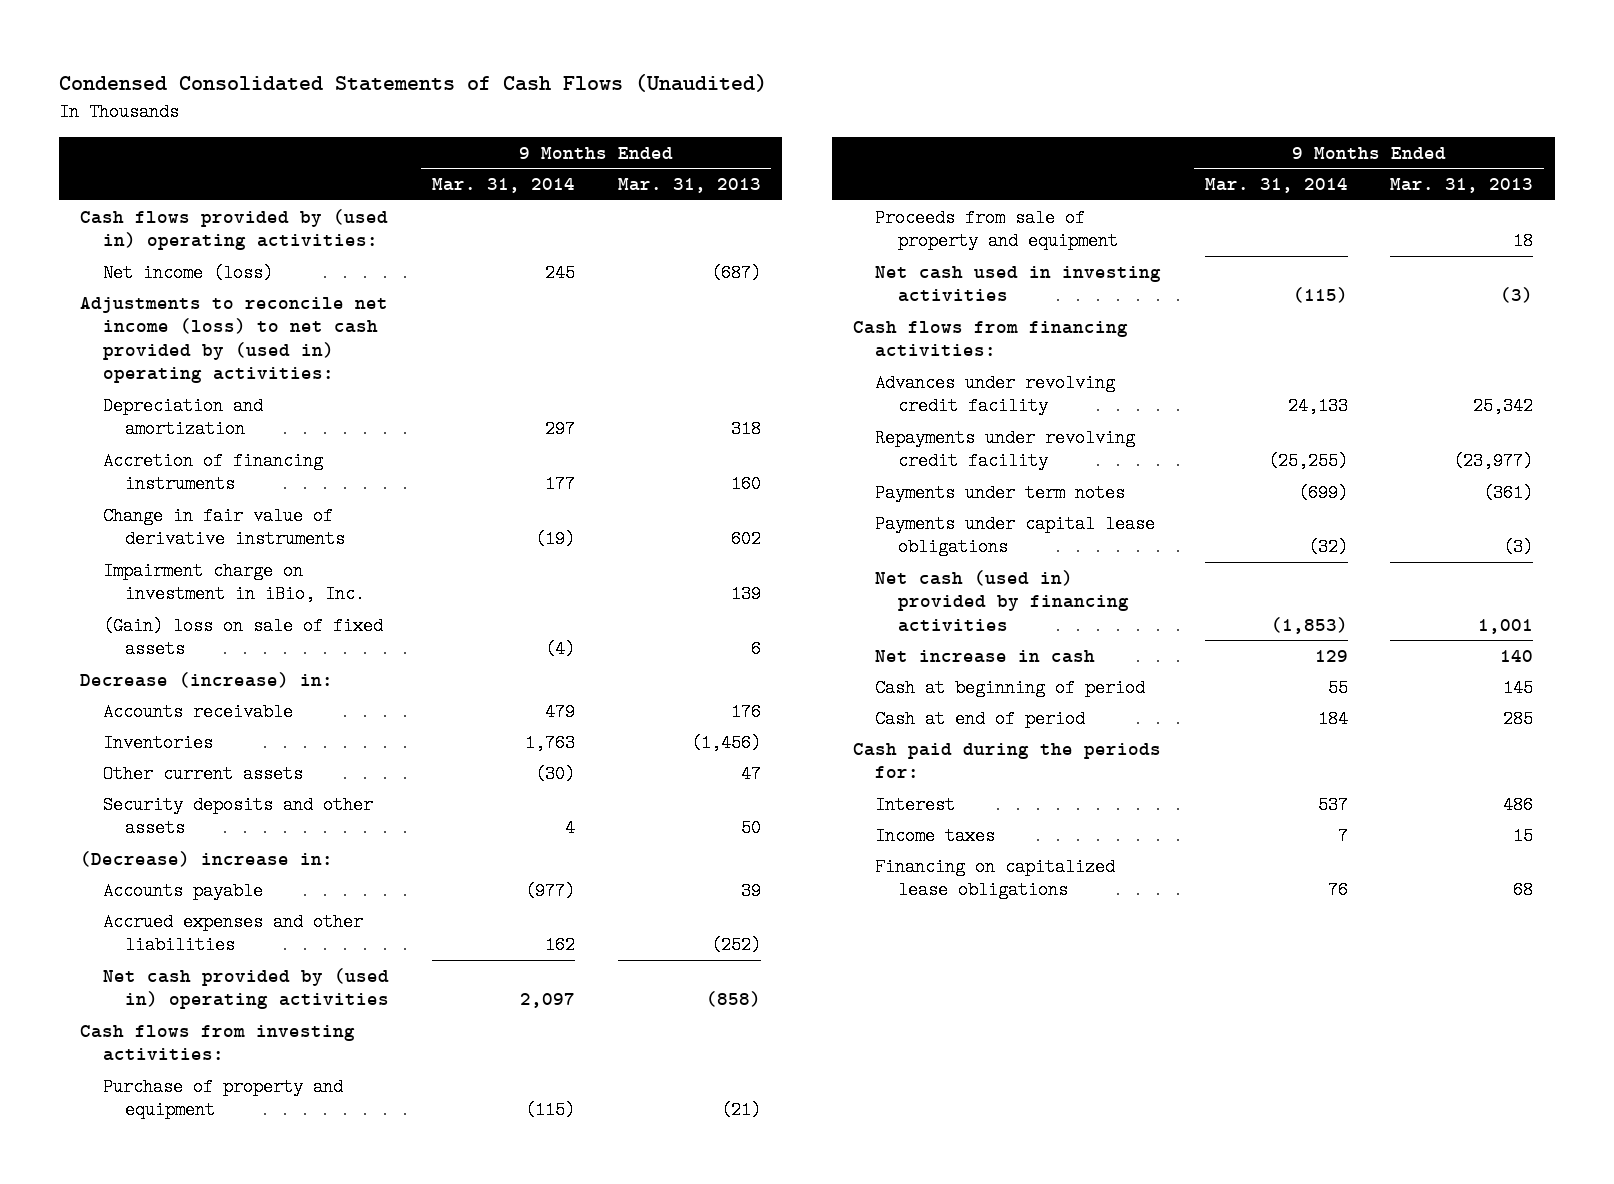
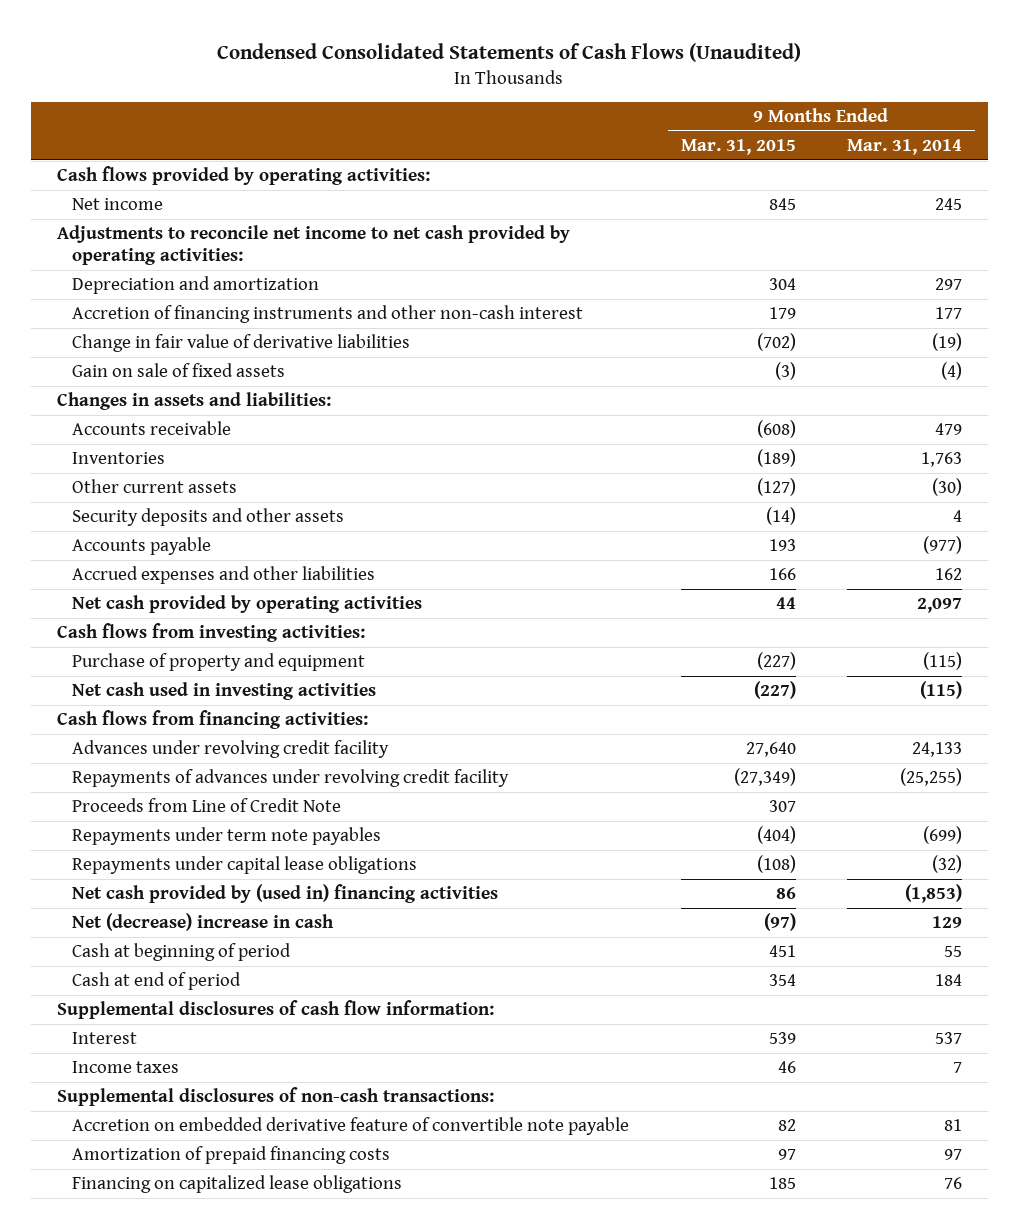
[617,178,761,194] Mar. 31, 2013 -> none
none -> [680,139,796,156] Mar. 31, 2015
[80,208,389,251] Cash flows provided by (used in) operating activities: -> [56,166,430,186] Cash flows provided by operating activities:
[102,263,273,282] Net income (loss) -> [72,198,164,211] Net income
[80,296,389,384] Adjustments to reconcile net income (loss) to net cash provided by (used in) operating activities: -> [56,225,570,265] Adjustments to reconcile net income to net cash provided by operating activities:
[102,561,366,604] Impairment charge on investment in iBio, Inc. -> none
[80,671,334,688] Decrease (increase) in: -> none
[102,451,323,494] Accretion of financing instruments -> [72,305,584,324] Accretion of financing instruments and other non-cash interest
[102,506,346,549] Change in fair value of derivative instruments -> [72,334,411,353] Change in fair value of derivative liabilities
[102,616,383,659] (Gain) loss on sale of fixed assets -> [72,363,286,378] Gain on sale of fixed assets
none -> [56,392,331,411] Changes in assets and liabilities:
[80,850,334,867] (Decrease) increase in: -> none
[102,967,390,1010] Net cash provided by (used in) operating activities -> [72,595,423,614] Net cash provided by operating activities
[875,208,1118,251] Proceeds from sale of property and equipment -> none
[875,428,1136,471] Repayments under revolving credit facility -> [72,769,510,788] Repayments of advances under revolving credit facility
none -> [72,798,342,813] Proceeds from Line of Credit Note
[875,483,1126,502] Payments under term notes -> [72,827,382,846] Repayments under term note payables
[875,514,1156,557] Payments under capital lease obligations -> [72,856,418,875] Repayments under capital lease obligations
[875,569,1129,632] Net cash (used in) provided by financing activities -> [72,884,499,904] Net cash provided by (used in) financing activities
[875,649,1096,663] Net increase in cash -> [72,913,335,932] Net (decrease) increase in cash
[853,742,1162,779] Cash paid during the periods for: -> none
none -> [56,1000,494,1020] Supplemental disclosures of cash flow information:
none -> [56,1087,494,1107] Supplemental disclosures of non-cash transactions:
none -> [72,1117,630,1136] Accretion on embedded derivative feature of convertible note payable
none -> [72,1146,391,1165] Amortization of prepaid financing costs

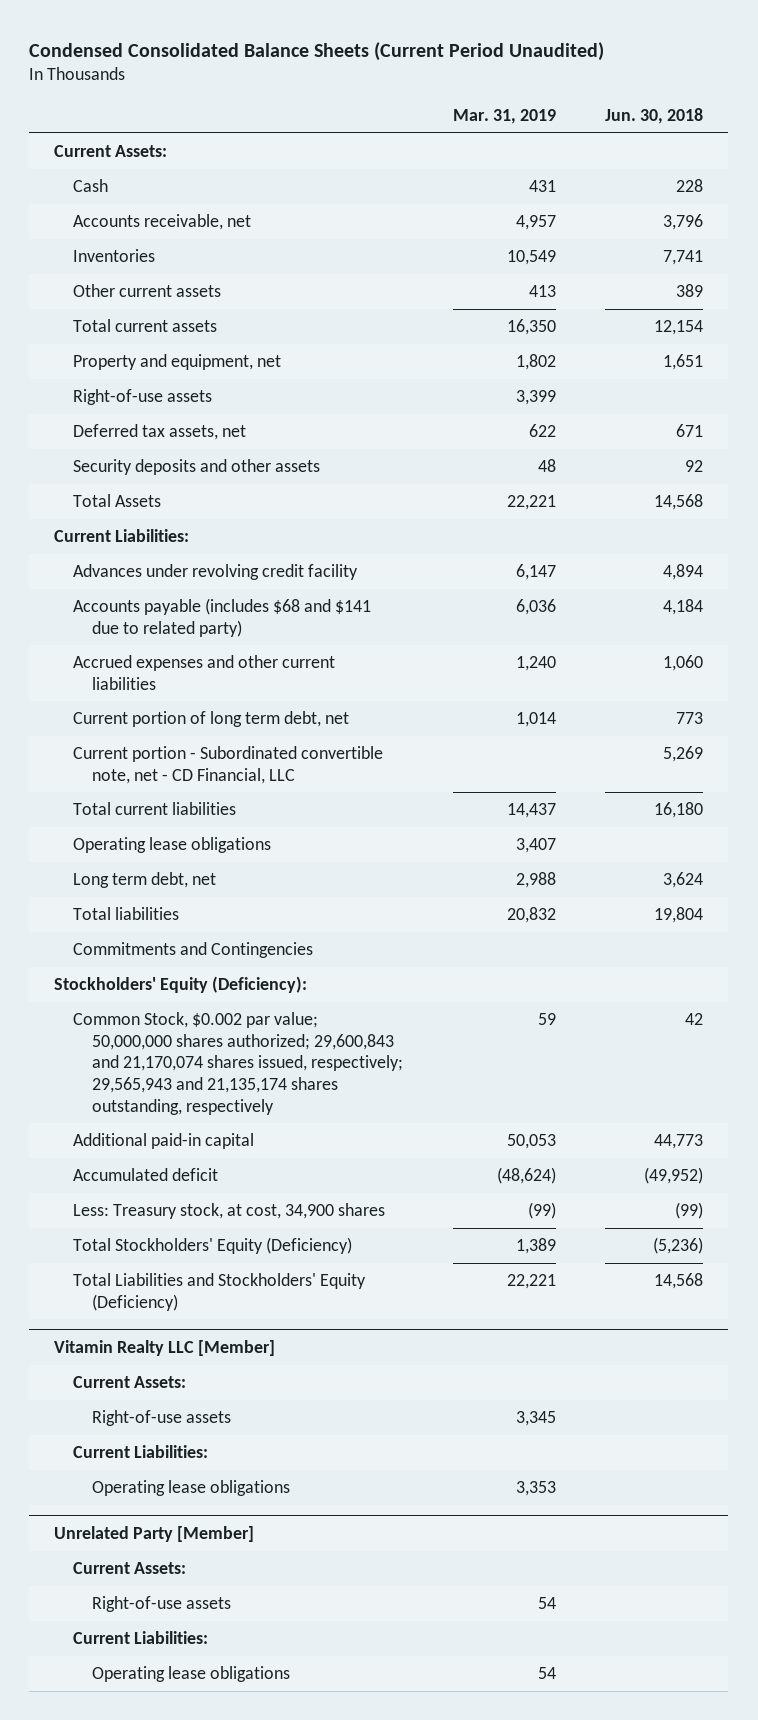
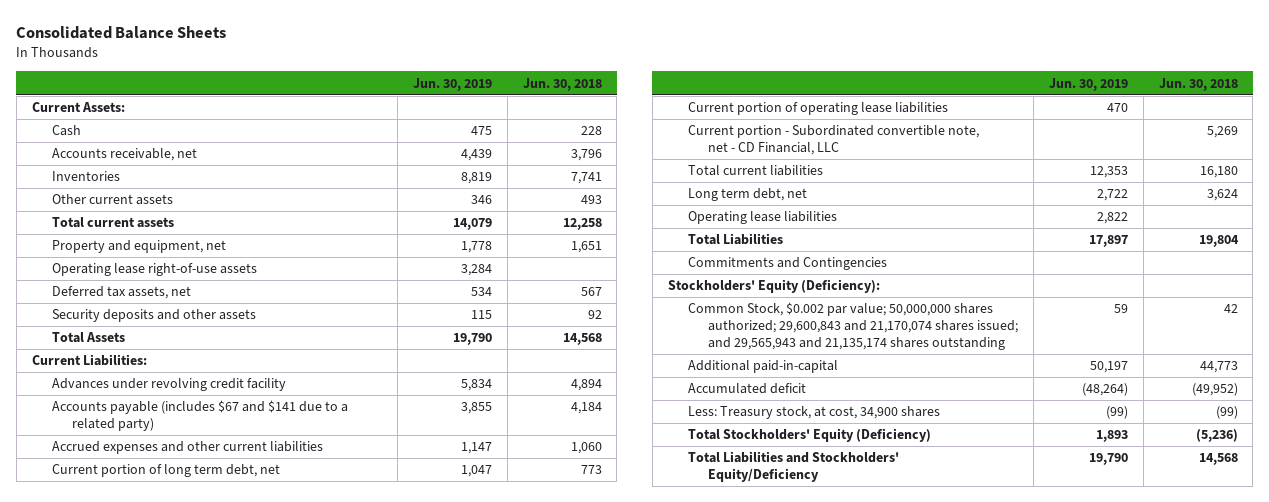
[29,41,605,61] Condensed Consolidated Balance Sheets (Current Period Unaudited) -> [16,26,227,40] Consolidated Balance Sheets
[452,109,556,125] Mar. 31, 2019 -> none
none -> [412,77,492,91] Jun. 30, 2019
[676,284,704,298] 389 -> [580,195,602,205] 493
[654,320,704,336] 12,154 -> [562,218,602,231] 12,258
[73,389,213,406] Right-of-use assets -> [51,263,257,277] Operating lease right-of-use assets
[676,424,704,438] 671 -> [580,287,602,297] 567
[73,598,372,637] Accounts payable (includes $68 and $141 due to related party) -> [51,400,348,432] Accounts payable (includes $67 and $141 due to a related party)
none -> [687,102,948,116] Current portion of operating lease liabilities
[73,837,272,854] Operating lease obligations -> none
none -> [687,211,837,225] Operating lease liabilities
[73,907,180,921] Total liabilities -> [687,233,783,246] Total Liabilities
[73,1012,404,1115] Common Stock, $0.002 par value; 50,000,000 shares authorized; 29,600,843 and 21,170,074 shares issued, respectively; 29,565,943 and 21,135,174 shares outstanding, respectively -> [687,302,1019,351] Common Stock, $0.002 par value; 50,000,000 shares authorized; 29,600,843 and 21,170,074 shares issued; and 29,565,943 and 21,135,174 shares outstanding
[73,1133,255,1150] Additional paid-in capital -> [687,360,838,374] Additional paid-in-capital
[54,1339,276,1356] Vitamin Realty LLC [Member] -> none
[73,1376,187,1389] Current Assets: -> none
[92,1410,232,1427] Right-of-use assets -> none
[73,1445,209,1459] Current Liabilities: -> none
[92,1480,291,1497] Operating lease obligations -> none
[54,1525,255,1542] Unrelated Party [Member] -> none
[73,1562,187,1575] Current Assets: -> none
[92,1596,232,1613] Right-of-use assets -> none
[73,1631,209,1645] Current Liabilities: -> none
[92,1666,291,1683] Operating lease obligations -> none
[73,1273,367,1311] Total Liabilities and Stockholders' Equity (Deficiency) -> [687,451,899,483] Total Liabilities and Stockholders' Equity/Deficiency

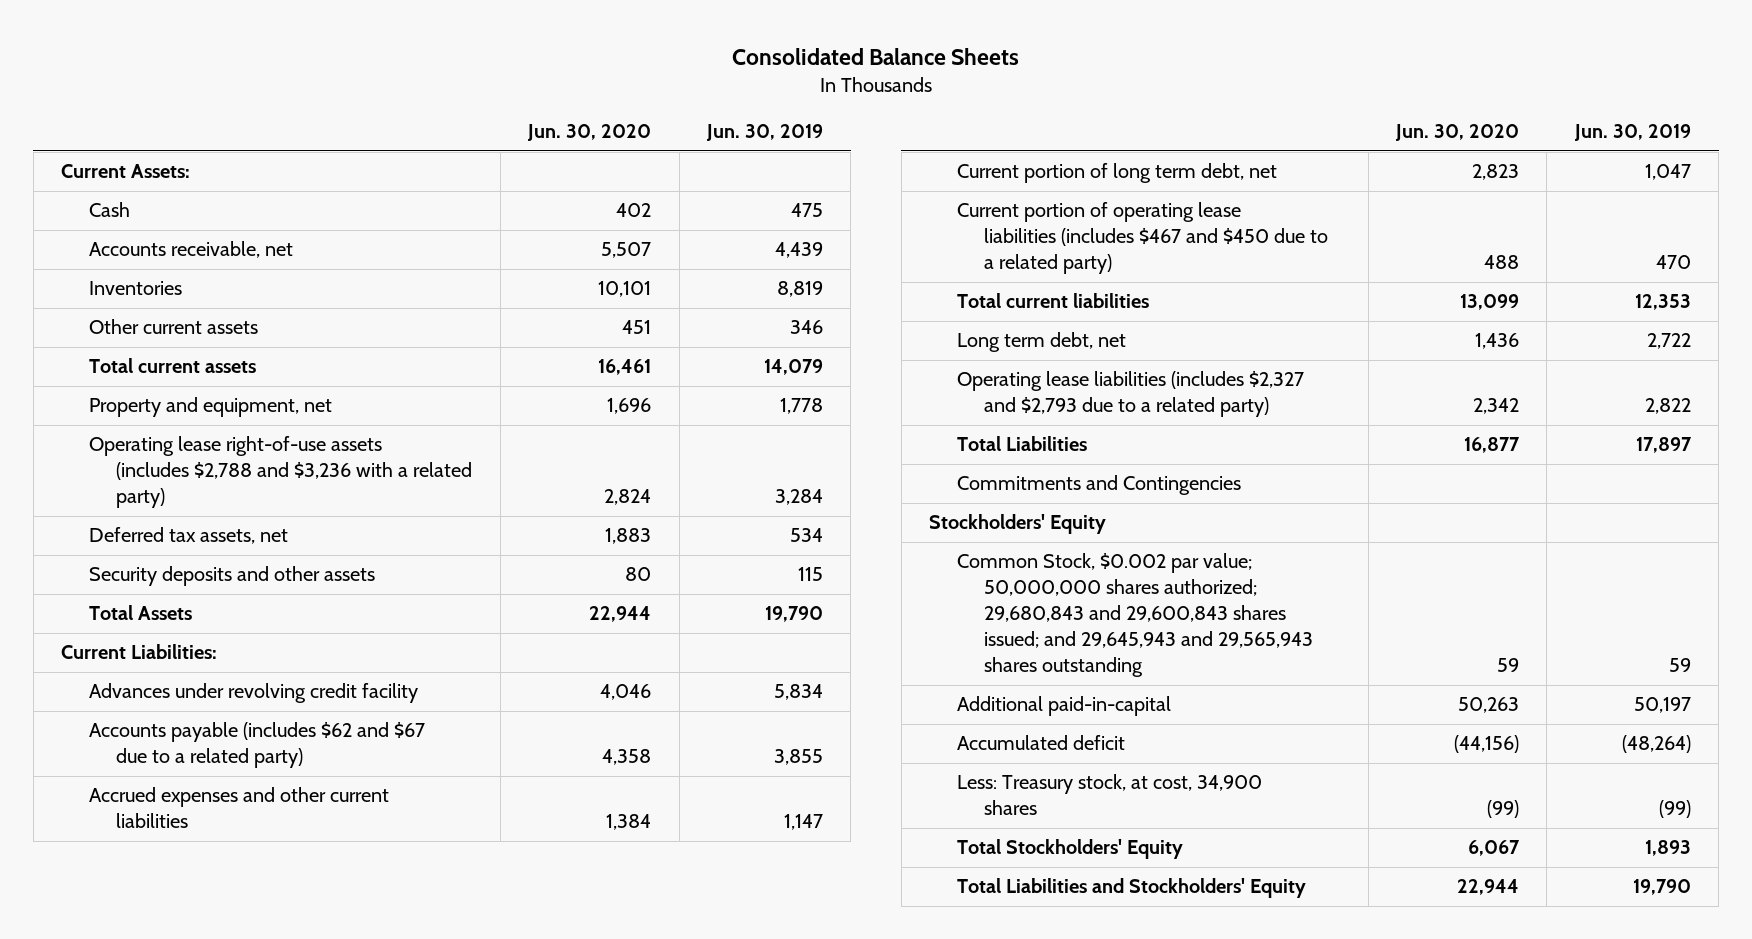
[522,77,602,91] Jun. 30, 2018 -> none
none -> [527,124,652,142] Jun. 30, 2020
[51,263,257,277] Operating lease right-of-use assets -> [88,436,473,509] Operating lease right-of-use assets (includes $2,788 and $3,236 with a related party)
[51,400,348,432] Accounts payable (includes $67 and $141 due to a related party) -> [88,722,425,769] Accounts payable (includes $62 and $67 due to a related party)
[687,125,979,156] Current portion - Subordinated convertible note, net - CD Financial, LLC -> none
[687,102,948,116] Current portion of operating lease liabilities -> [956,202,1329,275] Current portion of operating lease liabilities (includes $467 and $450 due to a related party)
[687,211,837,225] Operating lease liabilities -> [956,371,1304,418] Operating lease liabilities (includes $2,327 and $2,793 due to a related party)
[667,279,880,294] Stockholders' Equity (Deficiency): -> [929,514,1107,535] Stockholders' Equity
[687,302,1019,351] Common Stock, $0.002 par value; 50,000,000 shares authorized; 29,600,843 and 21,170,074 shares issued; and 29,565,943 and 21,135,174 shares outstanding -> [956,553,1314,678] Common Stock, $0.002 par value; 50,000,000 shares authorized; 29,680,843 and 29,600,843 shares issued; and 29,645,943 and 29,565,943 shares outstanding
[687,428,931,443] Total Stockholders' Equity (Deficiency) -> [956,839,1183,860] Total Stockholders' Equity
[687,451,899,483] Total Liabilities and Stockholders' Equity/Deficiency -> [956,878,1306,899] Total Liabilities and Stockholders' Equity

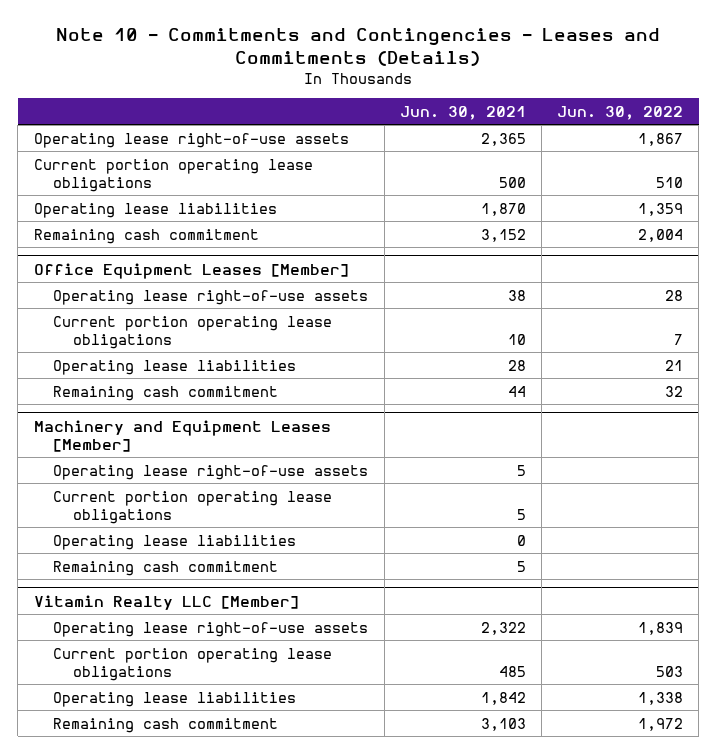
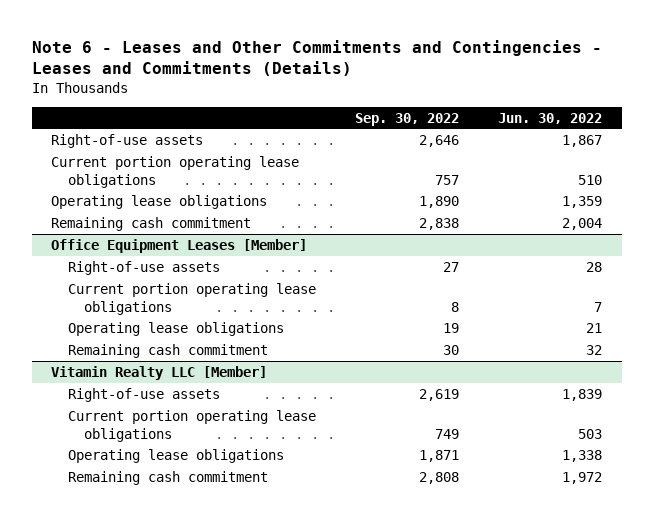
[56,27,661,66] Note 10 - Commitments and Contingencies - Leases and Commitments (Details) -> [31,40,602,77] Note 6 - Leases and Other Commitments and Contingencies - Leases and Commitments (Details)
[399,105,526,120] Jun. 30, 2021 -> none
none -> [355,112,460,126] Sep. 30, 2022
[33,132,349,148] Operating lease right-of-use assets -> [51,133,204,148] Right-of-use assets
[33,202,277,218] Operating lease liabilities -> [51,194,268,209] Operating lease obligations
[53,289,369,305] Operating lease right-of-use assets -> [67,260,220,275] Right-of-use assets
[53,359,297,375] Operating lease liabilities -> [67,321,284,336] Operating lease obligations
[33,419,331,452] Machinery and Equipment Leases [Member] -> none
[53,464,369,480] Operating lease right-of-use assets -> none
[53,490,333,524] Current portion operating lease obligations -> none
[53,534,297,550] Operating lease liabilities -> none
[53,560,279,576] Remaining cash commitment -> none
[53,621,369,637] Operating lease right-of-use assets -> [67,387,220,402] Right-of-use assets
[53,691,297,707] Operating lease liabilities -> [67,448,284,463] Operating lease obligations

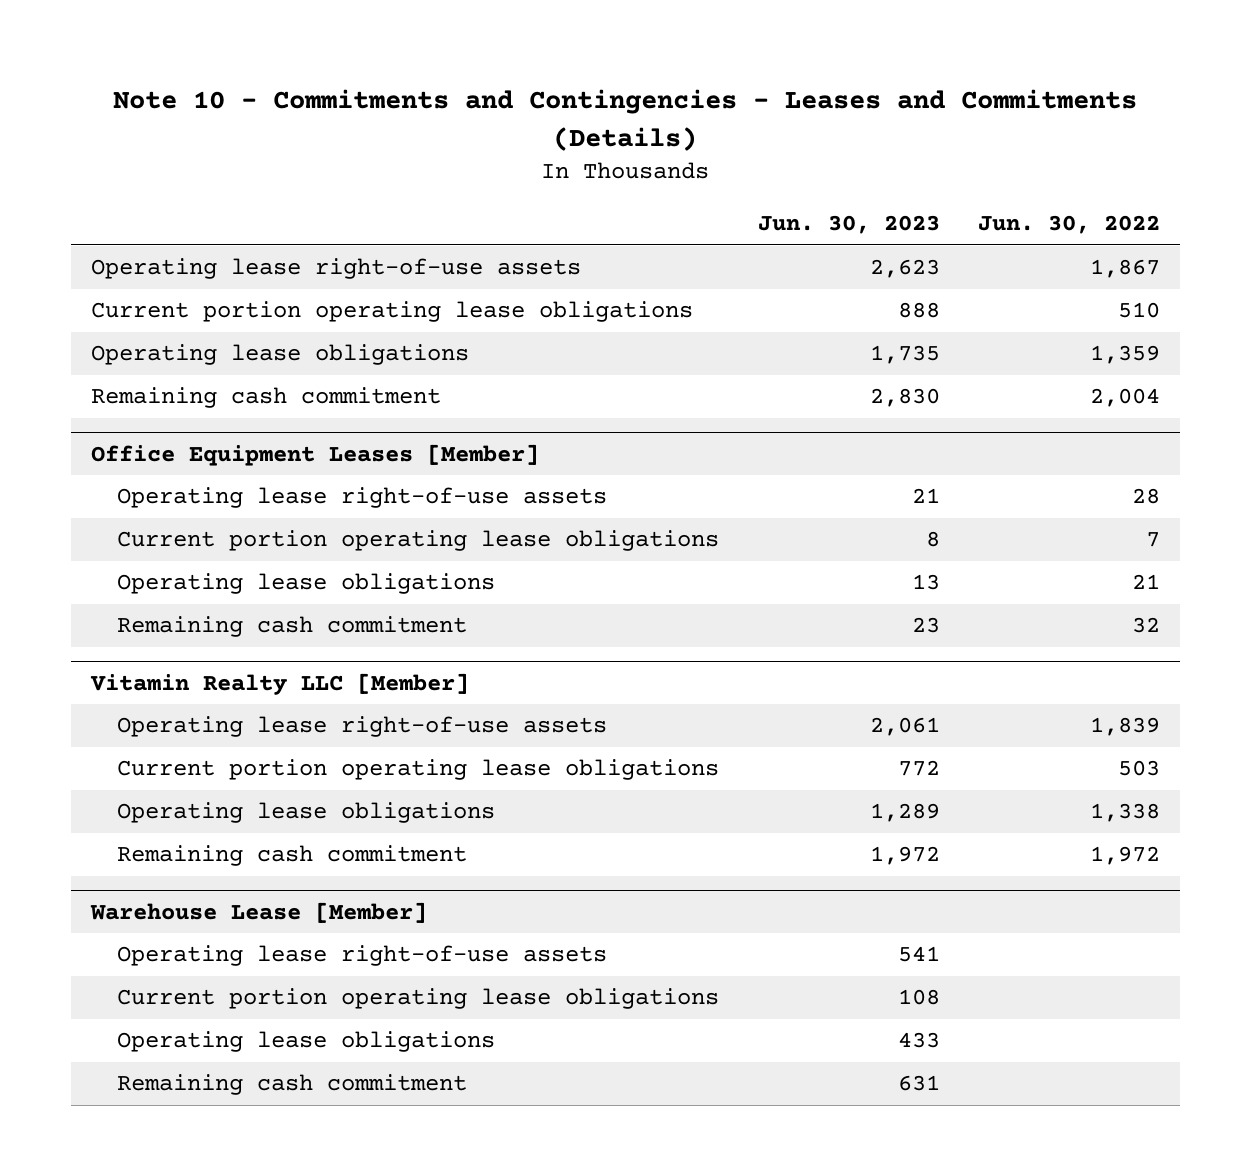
[31,40,602,77] Note 6 - Leases and Other Commitments and Contingencies - Leases and Commitments (Details) -> [113,89,1138,151] Note 10 - Commitments and Contingencies - Leases and Commitments (Details)
[355,112,460,126] Sep. 30, 2022 -> none
none -> [757,215,940,235] Jun. 30, 2023
[51,133,204,148] Right-of-use assets -> [90,258,581,280] Operating lease right-of-use assets
[67,260,220,275] Right-of-use assets -> [116,487,607,509] Operating lease right-of-use assets
[67,387,220,402] Right-of-use assets -> [116,716,607,738] Operating lease right-of-use assets
none -> [89,901,427,923] Warehouse Lease [Member]
none -> [116,945,607,967] Operating lease right-of-use assets
none -> [116,988,719,1010] Current portion operating lease obligations
none -> [116,1031,495,1053] Operating lease obligations
none -> [116,1074,467,1096] Remaining cash commitment

